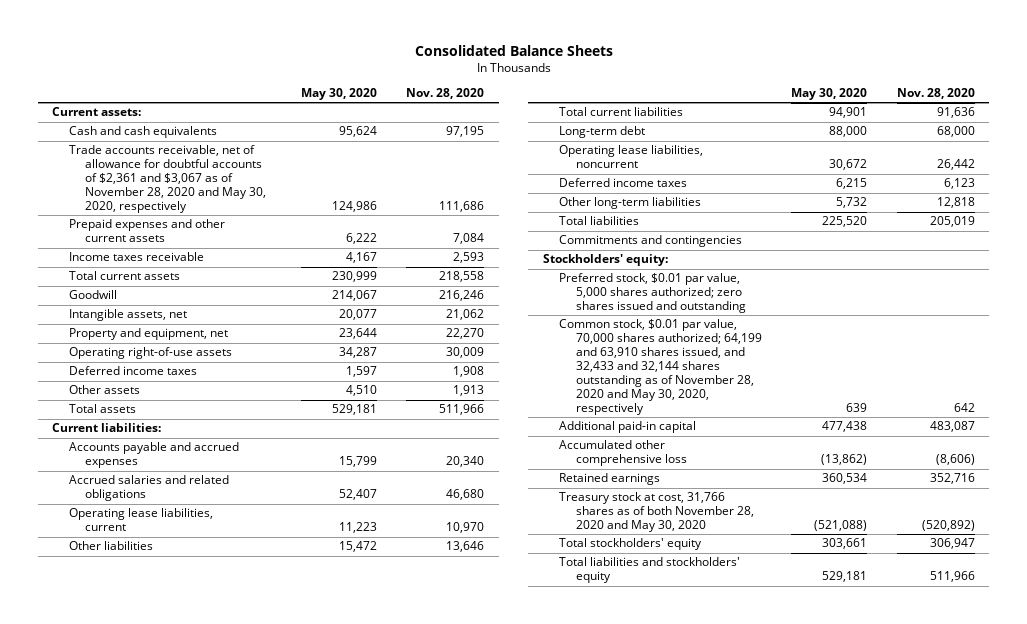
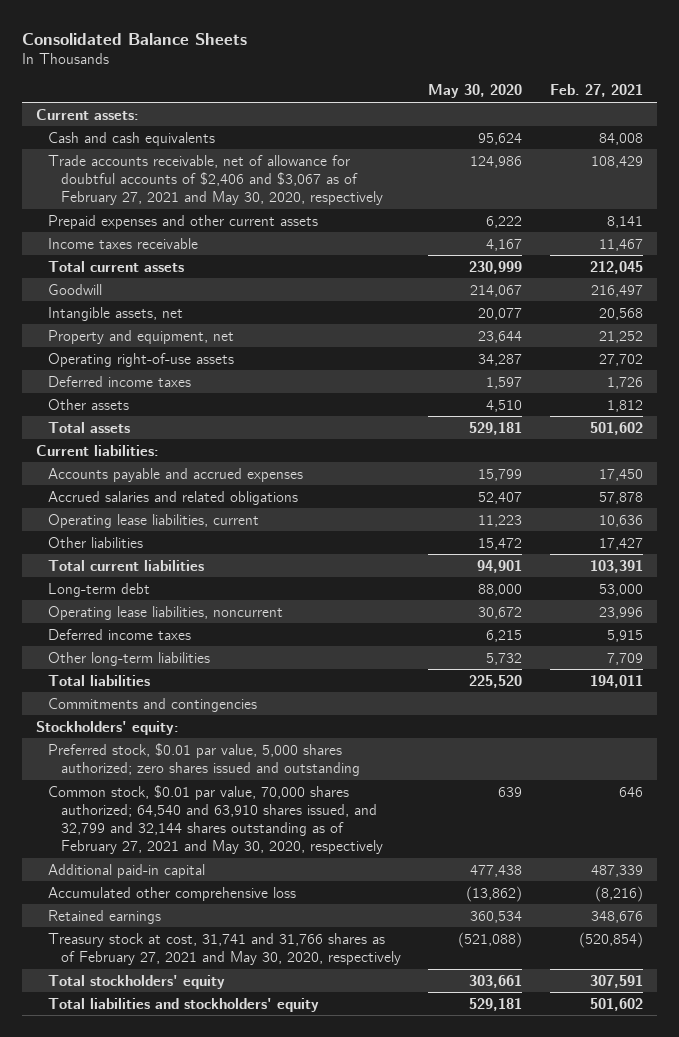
[406,88,485,100] Nov. 28, 2020 -> none
none -> [549,84,643,98] Feb. 27, 2021
[68,145,267,214] Trade accounts receivable, net of allowance for doubtful accounts of $2,361 and $3,067 as of November 28, 2020 and May 30, 2020, respectively -> [48,154,383,206] Trade accounts receivable, net of allowance for doubtful accounts of $2,406 and $3,067 as of February 27, 2021 and May 30, 2020, respectively
[559,319,762,415] Common stock, $0.01 par value, 70,000 shares authorized; 64,199 and 63,910 shares issued, and 32,433 and 32,144 shares outstanding as of November 28, 2020 and May 30, 2020, respectively -> [48,784,383,855] Common stock, $0.01 par value, 70,000 shares authorized; 64,540 and 63,910 shares issued, and 32,799 and 32,144 shares outstanding as of February 27, 2021 and May 30, 2020, respectively
[559,492,754,533] Treasury stock at cost, 31,766 shares as of both November 28, 2020 and May 30, 2020 -> [48,932,401,965] Treasury stock at cost, 31,741 and 31,766 shares as of February 27, 2021 and May 30, 2020, respectively

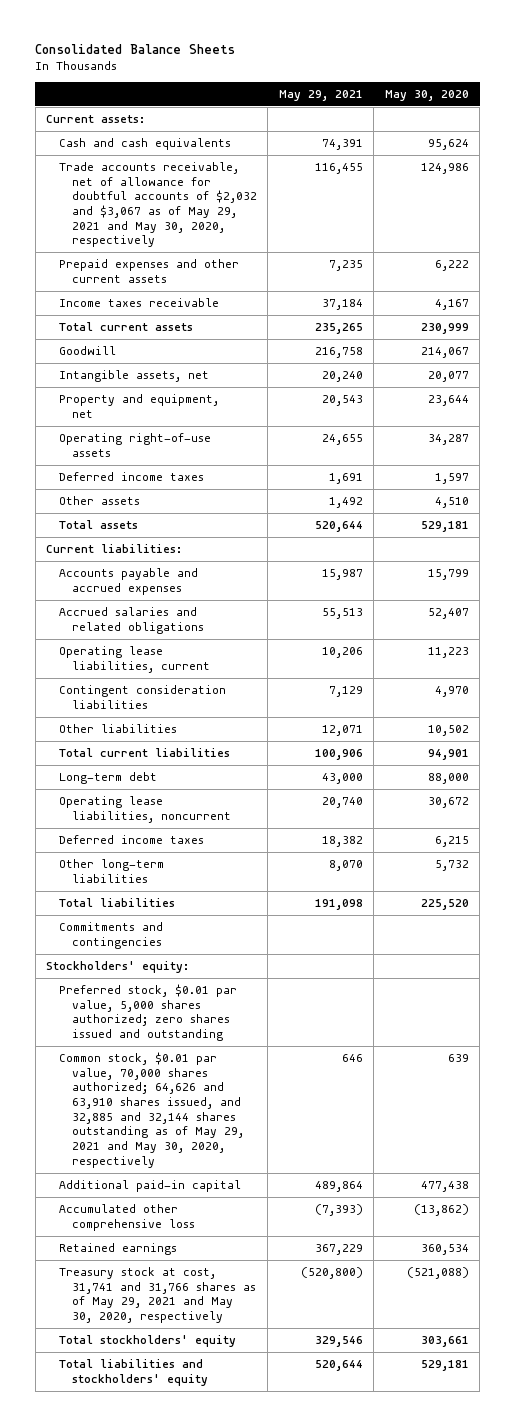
[549,84,643,98] Feb. 27, 2021 -> none
none -> [278,89,363,101] May 29, 2021
[48,154,383,206] Trade accounts receivable, net of allowance for doubtful accounts of $2,406 and $3,067 as of February 27, 2021 and May 30, 2020, respectively -> [59,162,257,248] Trade accounts receivable, net of allowance for doubtful accounts of $2,032 and $3,067 as of May 29, 2021 and May 30, 2020, respectively
none -> [59,685,227,709] Contingent consideration liabilities
[478,537,523,550] 15,472 -> [427,725,469,737] 10,502
[48,784,383,855] Common stock, $0.01 par value, 70,000 shares authorized; 64,540 and 63,910 shares issued, and 32,799 and 32,144 shares outstanding as of February 27, 2021 and May 30, 2020, respectively -> [59,1052,244,1168] Common stock, $0.01 par value, 70,000 shares authorized; 64,626 and 63,910 shares issued, and 32,885 and 32,144 shares outstanding as of May 29, 2021 and May 30, 2020, respectively
[48,932,401,965] Treasury stock at cost, 31,741 and 31,766 shares as of February 27, 2021 and May 30, 2020, respectively -> [59,1267,256,1324] Treasury stock at cost, 31,741 and 31,766 shares as of May 29, 2021 and May 30, 2020, respectively

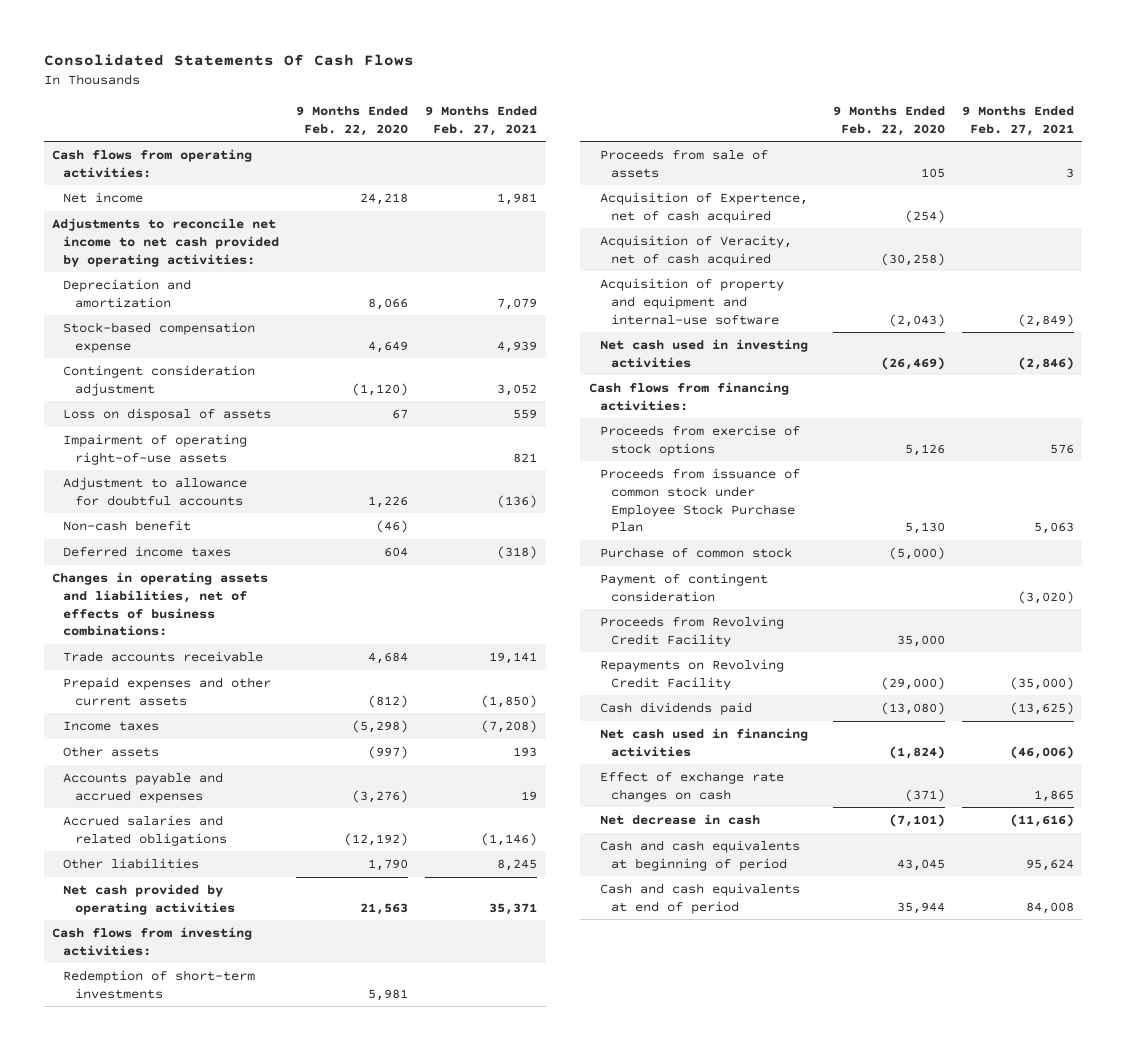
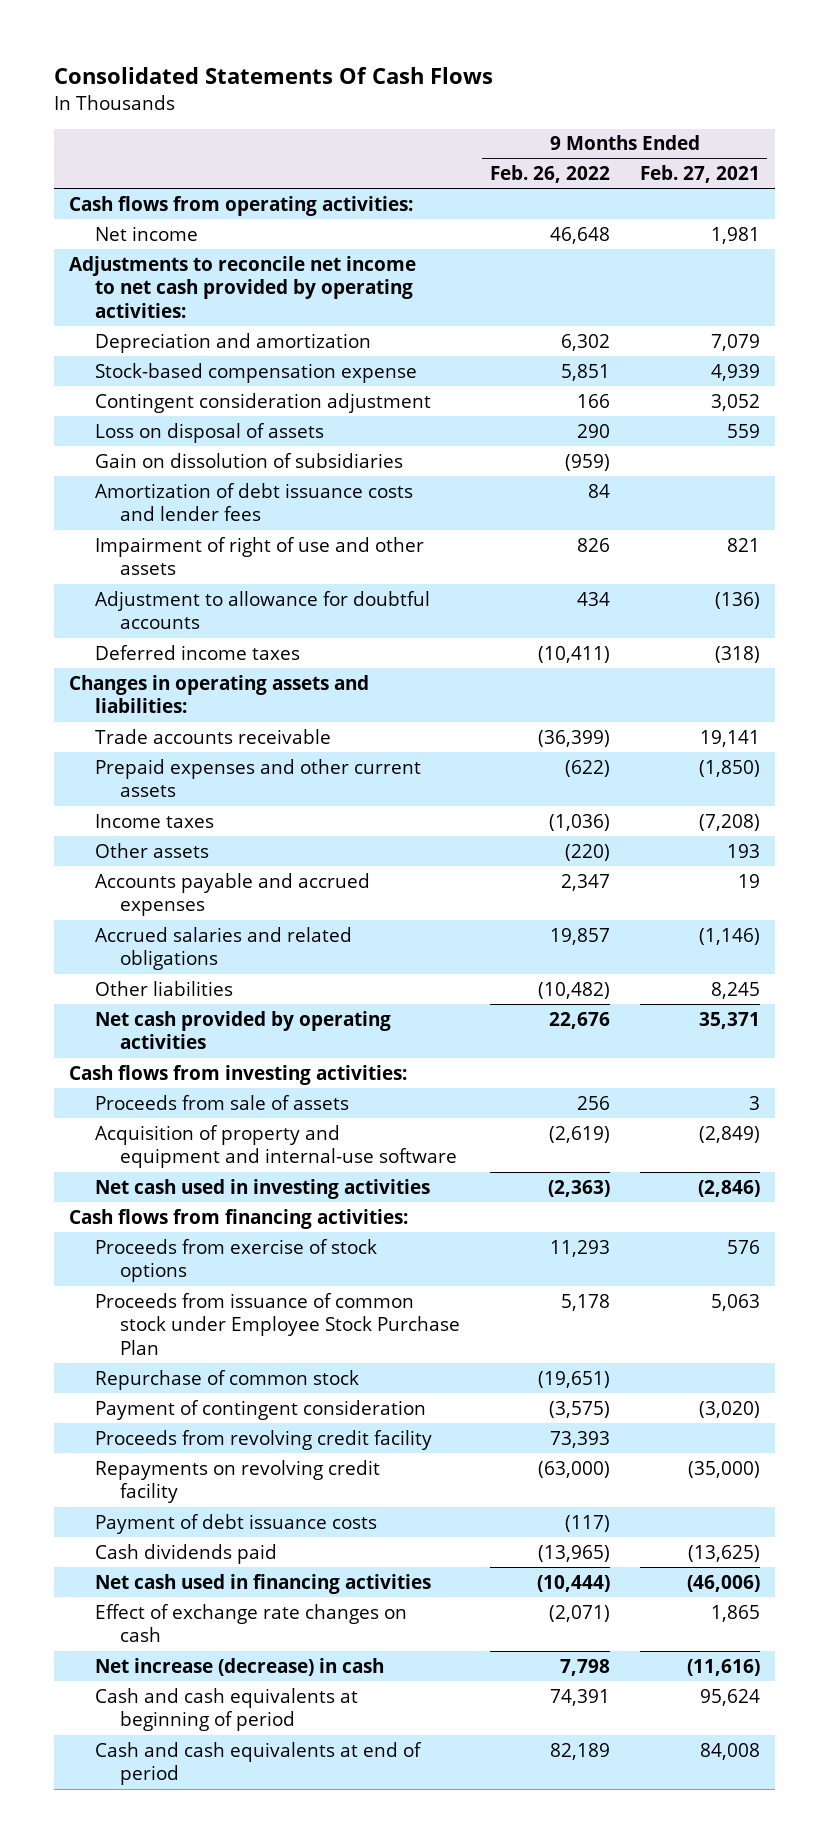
[296,105,409,136] 9 Months Ended Feb. 22, 2020 -> none
none -> [489,164,610,183] Feb. 26, 2022
none -> [94,452,403,468] Gain on dissolution of subsidiaries
none -> [94,482,413,522] Amortization of debt issuance costs and lender fees
[63,433,248,465] Impairment of operating right-of-use assets -> [94,536,424,576] Impairment of right of use and other assets
[63,519,192,531] Non-cash benefit -> none
[52,571,269,637] Changes in operating assets and liabilities, net of effects of business combinations: -> [69,674,370,714] Changes in operating assets and liabilities:
[63,969,256,999] Redemption of short-term investments -> none
[599,191,808,223] Acquisition of Expertence, net of cash acquired -> none
[599,234,792,266] Acquisition of Veracity, net of cash acquired -> none
[599,546,792,558] Purchase of common stock -> [94,1369,359,1390] Repurchase of common stock
[599,615,784,647] Proceeds from Revolving Credit Facility -> [94,1429,432,1450] Proceeds from revolving credit facility
[599,658,784,690] Repayments on Revolving Credit Facility -> [94,1459,380,1504] Repayments on revolving credit facility
none -> [94,1513,377,1534] Payment of debt issuance costs
[599,813,760,825] Net decrease in cash -> [94,1657,384,1676] Net increase (decrease) in cash

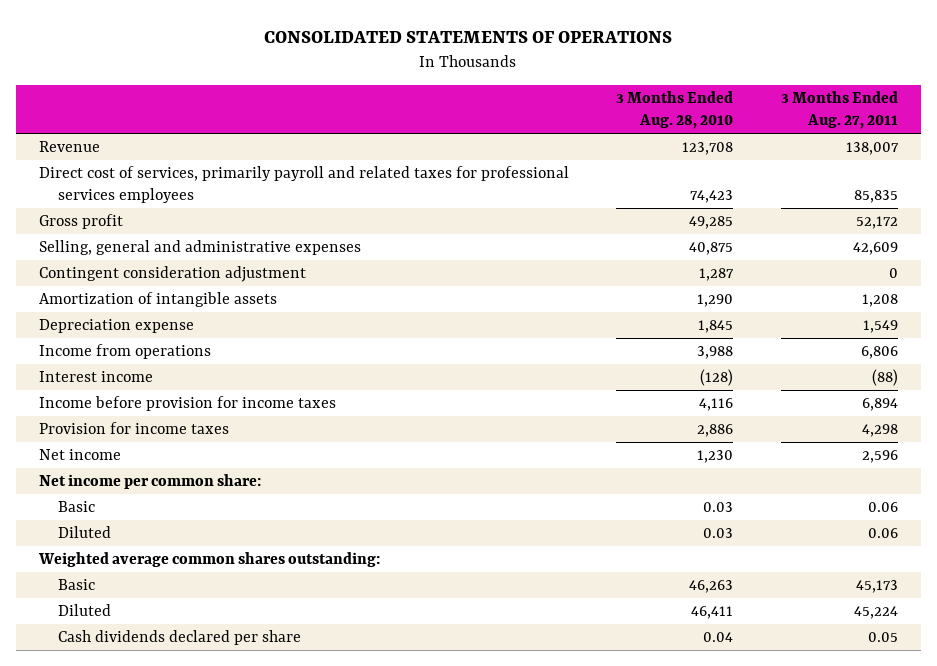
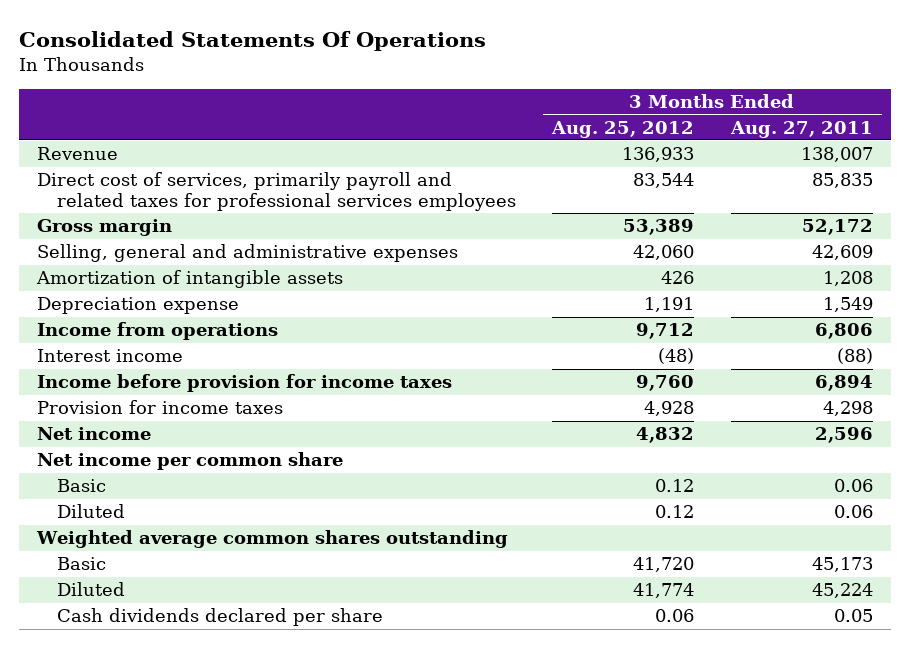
[264,31,673,44] CONSOLIDATED STATEMENTS OF OPERATIONS -> [18,30,486,51] Consolidated Statements Of Operations
[616,91,734,130] 3 Months Ended Aug. 28, 2010 -> none
none -> [551,120,695,138] Aug. 25, 2012
[39,214,124,230] Gross profit -> [36,219,172,237] Gross margin
[39,266,307,283] Contingent consideration adjustment -> none
[39,474,262,490] Net income per common share: -> [36,452,343,471] Net income per common share
[38,552,381,568] Weighted average common shares outstanding: -> [35,530,508,549] Weighted average common shares outstanding

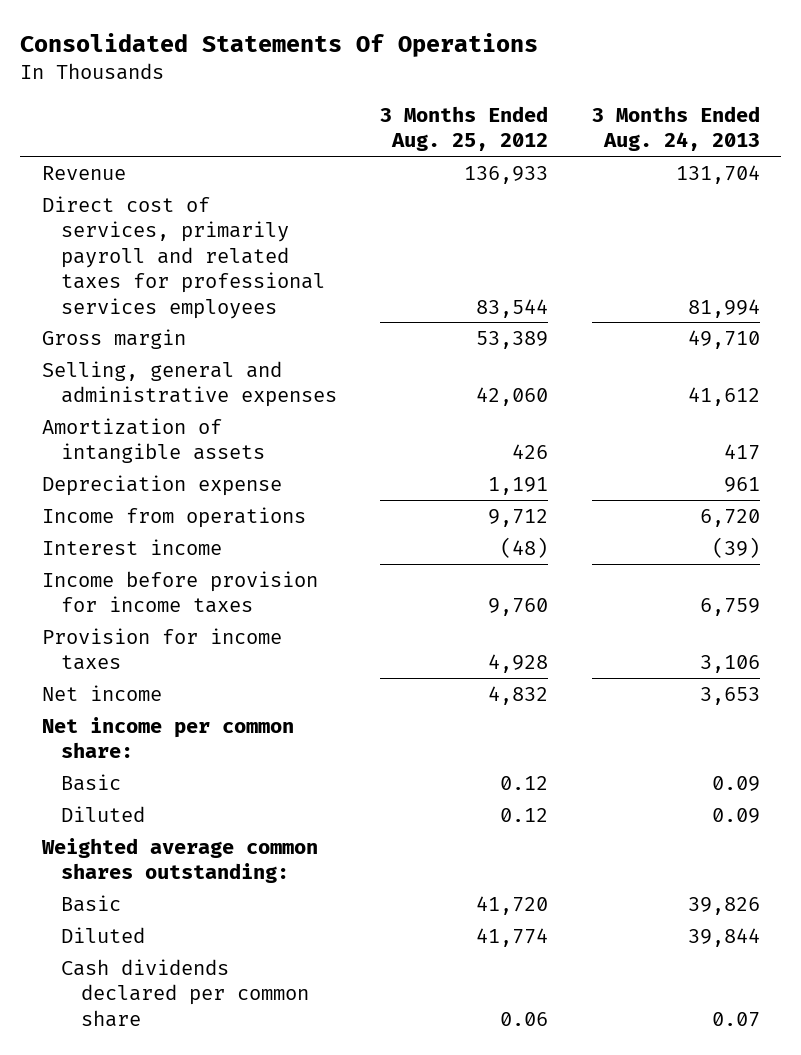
[729,120,873,138] Aug. 27, 2011 -> none
none -> [591,105,760,152] 3 Months Ended Aug. 24, 2013
[36,452,343,471] Net income per common share -> [41,716,294,759] Net income per common share:
[35,530,508,549] Weighted average common shares outstanding -> [40,837,318,884] Weighted average common shares outstanding:
[56,608,383,627] Cash dividends declared per share -> [61,958,309,1027] Cash dividends declared per common share

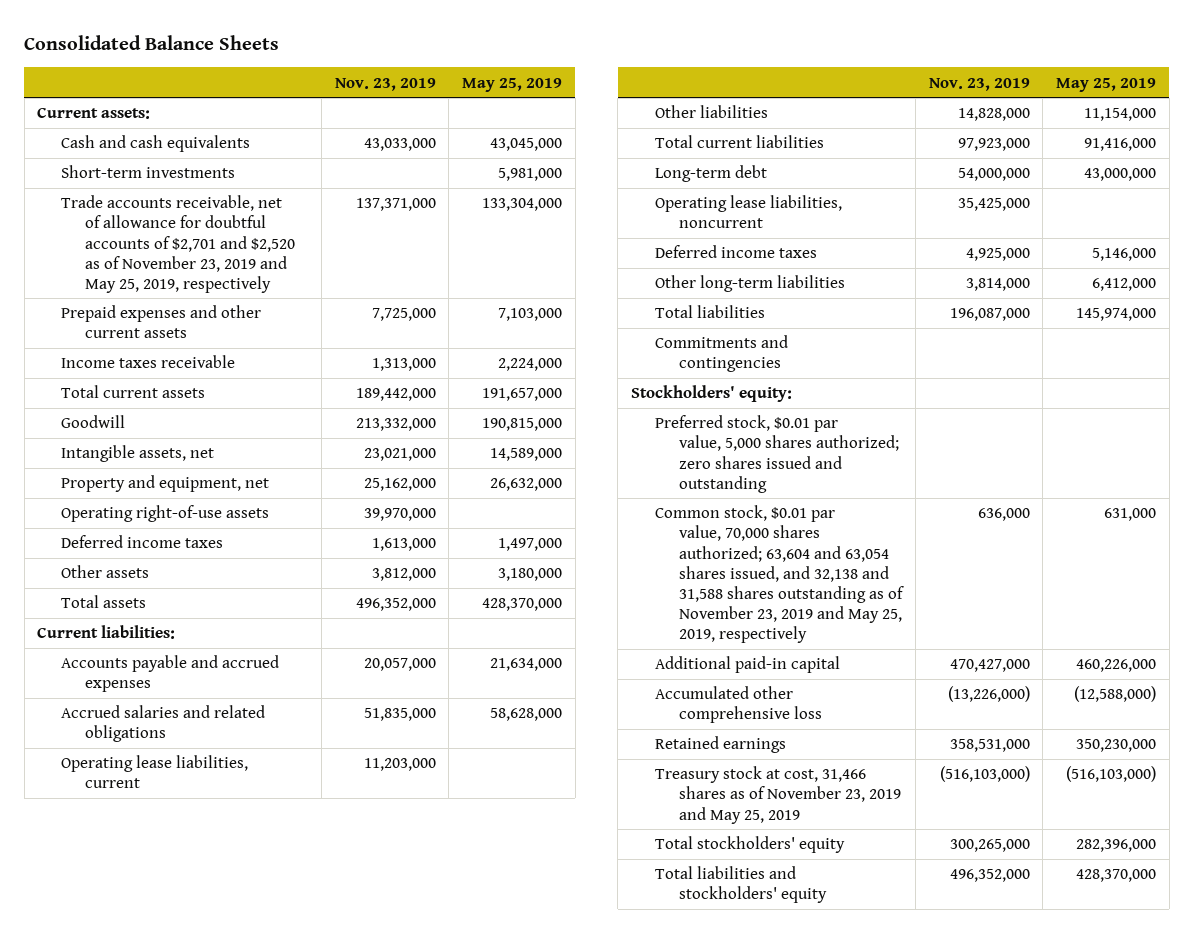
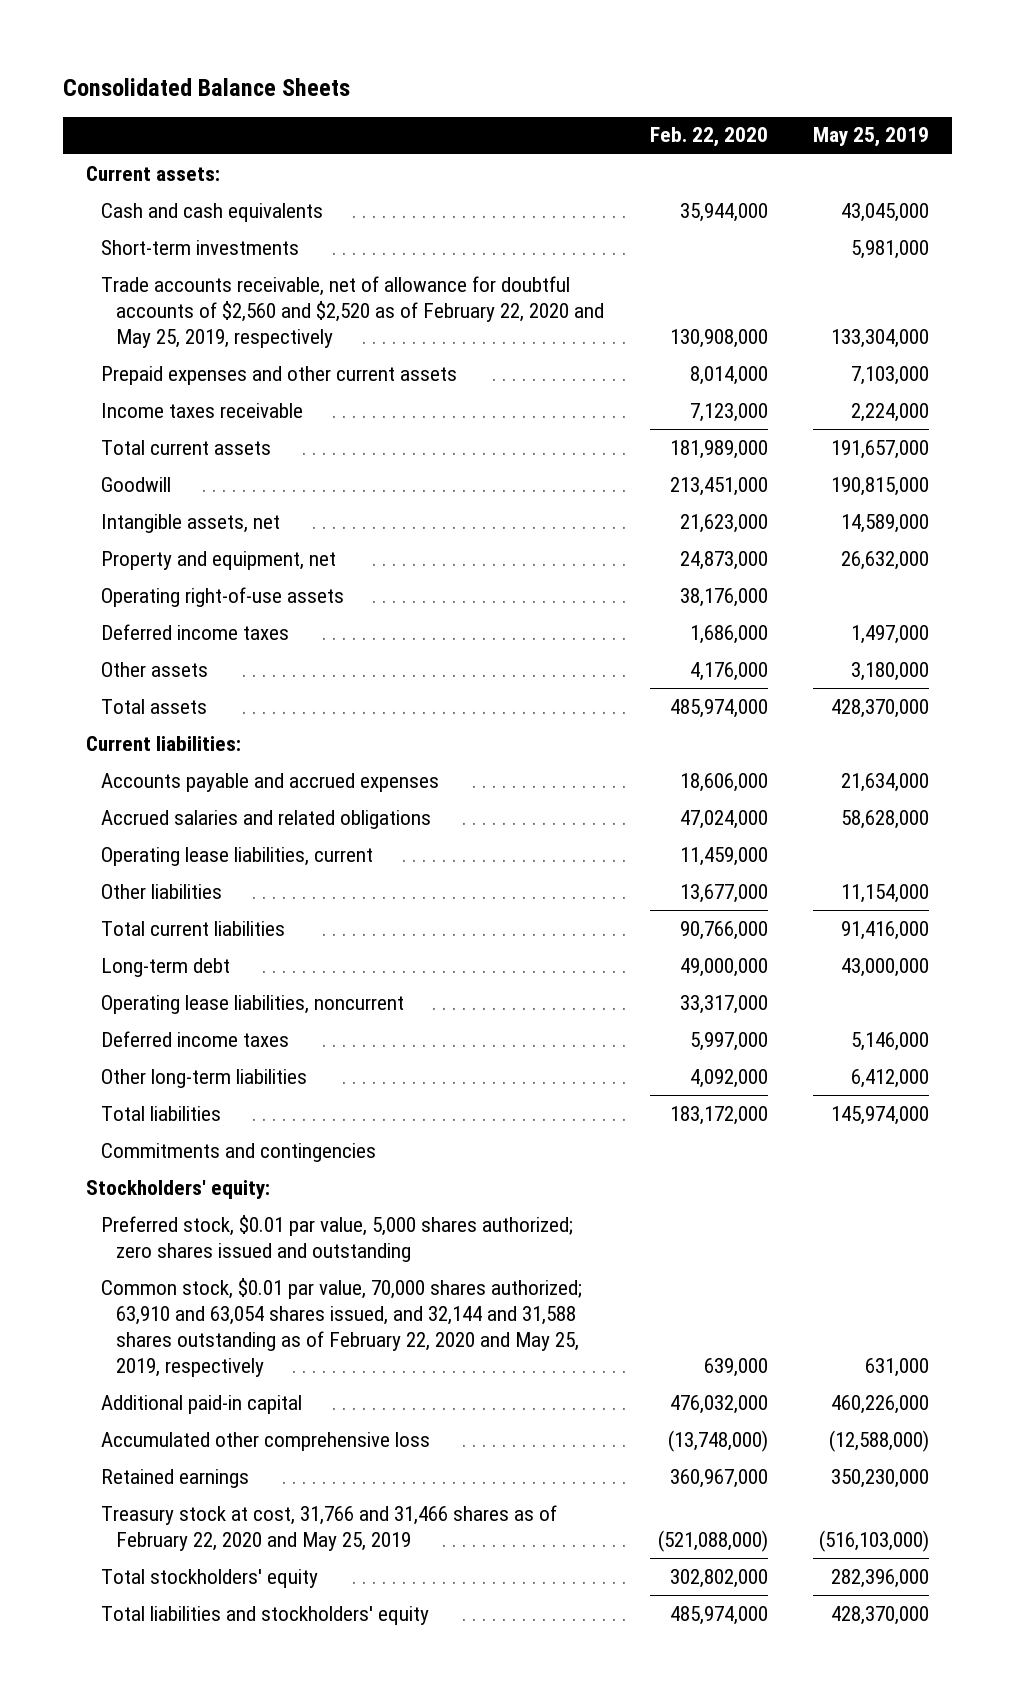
[334,77,436,91] Nov. 23, 2019 -> none
none -> [649,127,768,148] Feb. 22, 2020
[61,195,296,293] Trade accounts receivable, net of allowance for doubtful accounts of $2,701 and $2,520 as of November 23, 2019 and May 25, 2019, respectively -> [100,275,605,348] Trade accounts receivable, net of allowance for doubtful accounts of $2,560 and $2,520 as of February 22, 2020 and May 25, 2019, respectively
[655,505,905,643] Common stock, $0.01 par value, 70,000 shares authorized; 63,604 and 63,054 shares issued, and 32,138 and 31,588 shares outstanding as of November 23, 2019 and May 25, 2019, respectively -> [100,1277,582,1377] Common stock, $0.01 par value, 70,000 shares authorized; 63,910 and 63,054 shares issued, and 32,144 and 31,588 shares outstanding as of February 22, 2020 and May 25, 2019, respectively
[655,766,902,824] Treasury stock at cost, 31,466 shares as of November 23, 2019 and May 25, 2019 -> [100,1504,557,1551] Treasury stock at cost, 31,766 and 31,466 shares as of February 22, 2020 and May 25, 2019

